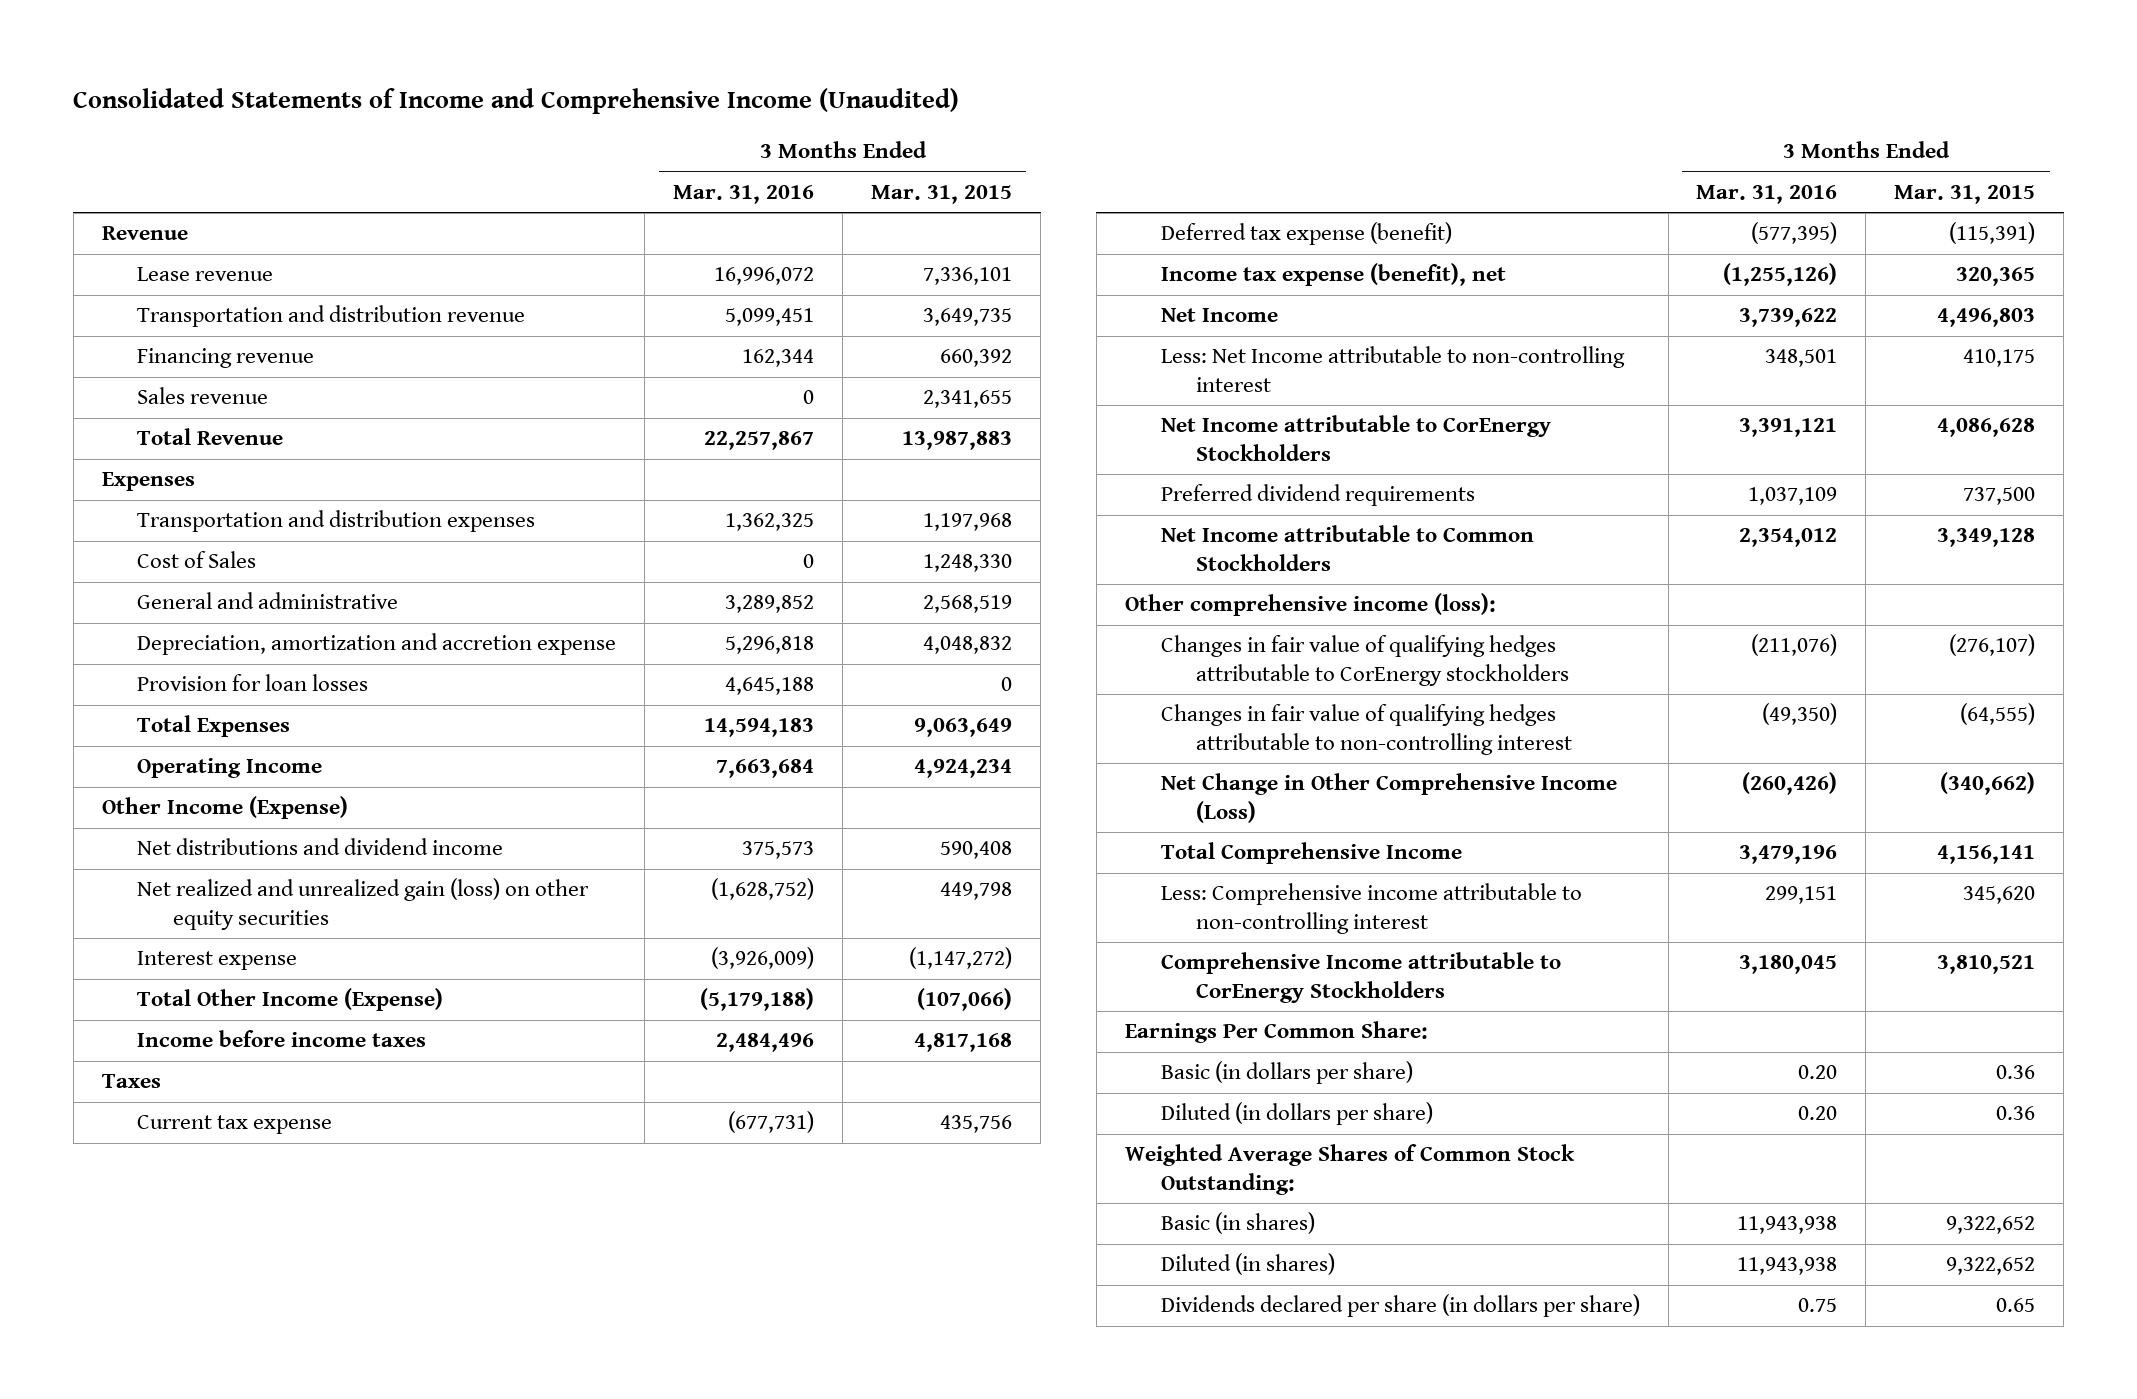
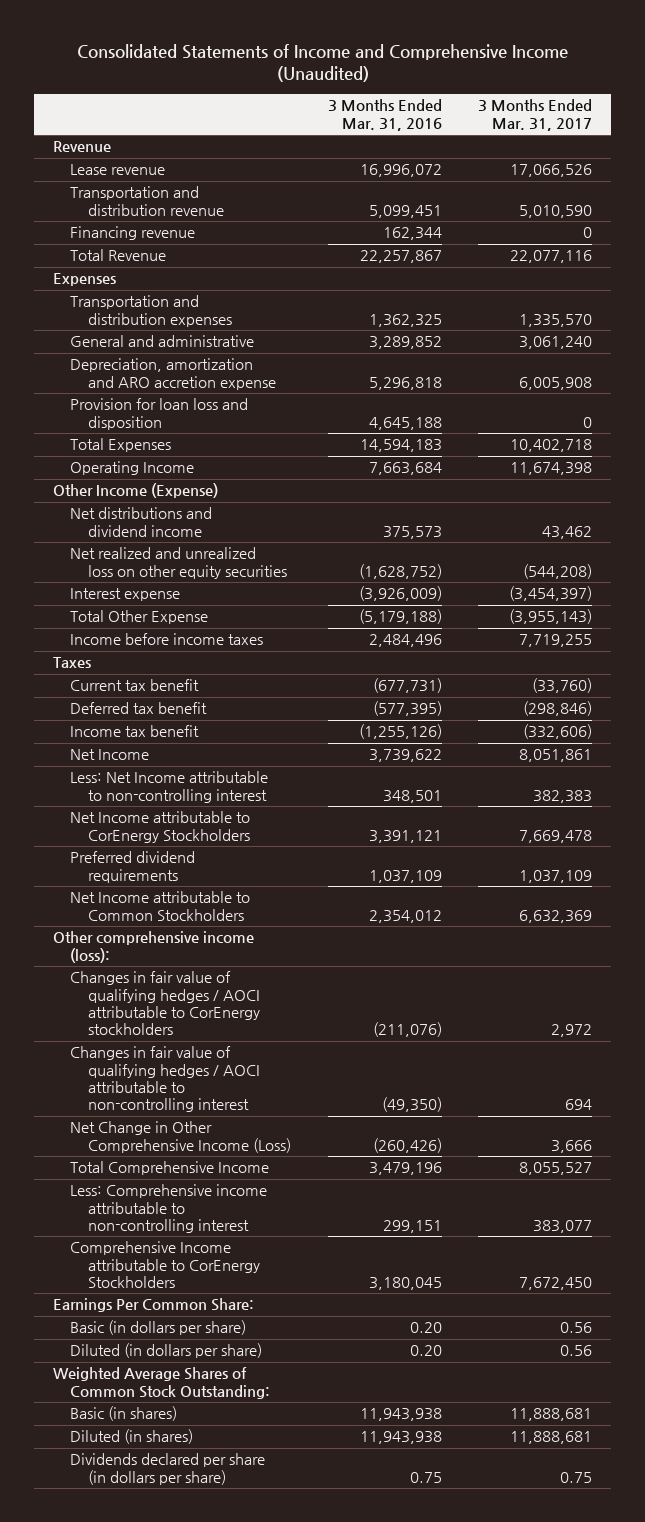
[871,184,1013,204] Mar. 31, 2015 -> none
none -> [478,99,593,131] 3 Months Ended Mar. 31, 2017
[137,387,269,405] Sales revenue -> none
[137,551,257,569] Cost of Sales -> none
[137,633,617,656] Depreciation, amortization and accretion expense -> [70,358,276,390] Depreciation, amortization and ARO accretion expense
[137,674,369,692] Provision for loan losses -> [70,398,249,430] Provision for loan loss and disposition
[137,878,590,930] Net realized and unrealized gain (loss) on other equity securities -> [70,547,287,579] Net realized and unrealized loss on other equity securities
[137,988,444,1012] Total Other Income (Expense) -> [70,610,209,625] Total Other Expense
[137,1115,333,1135] Current tax expense -> [70,679,200,692] Current tax benefit
[1160,222,1452,246] Deferred tax expense (benefit) -> [70,702,208,715] Deferred tax benefit
[1160,263,1506,287] Income tax expense (benefit), net -> [70,725,200,738] Income tax benefit
[1160,635,1570,686] Changes in fair value of qualifying hedges attributable to CorEnergy stockholders -> [70,971,260,1036] Changes in fair value of qualifying hedges / AOCI attributable to CorEnergy stockholders
[1160,704,1573,755] Changes in fair value of qualifying hedges attributable to non-controlling interest -> [70,1046,260,1113] Changes in fair value of qualifying hedges / AOCI attributable to non-controlling interest

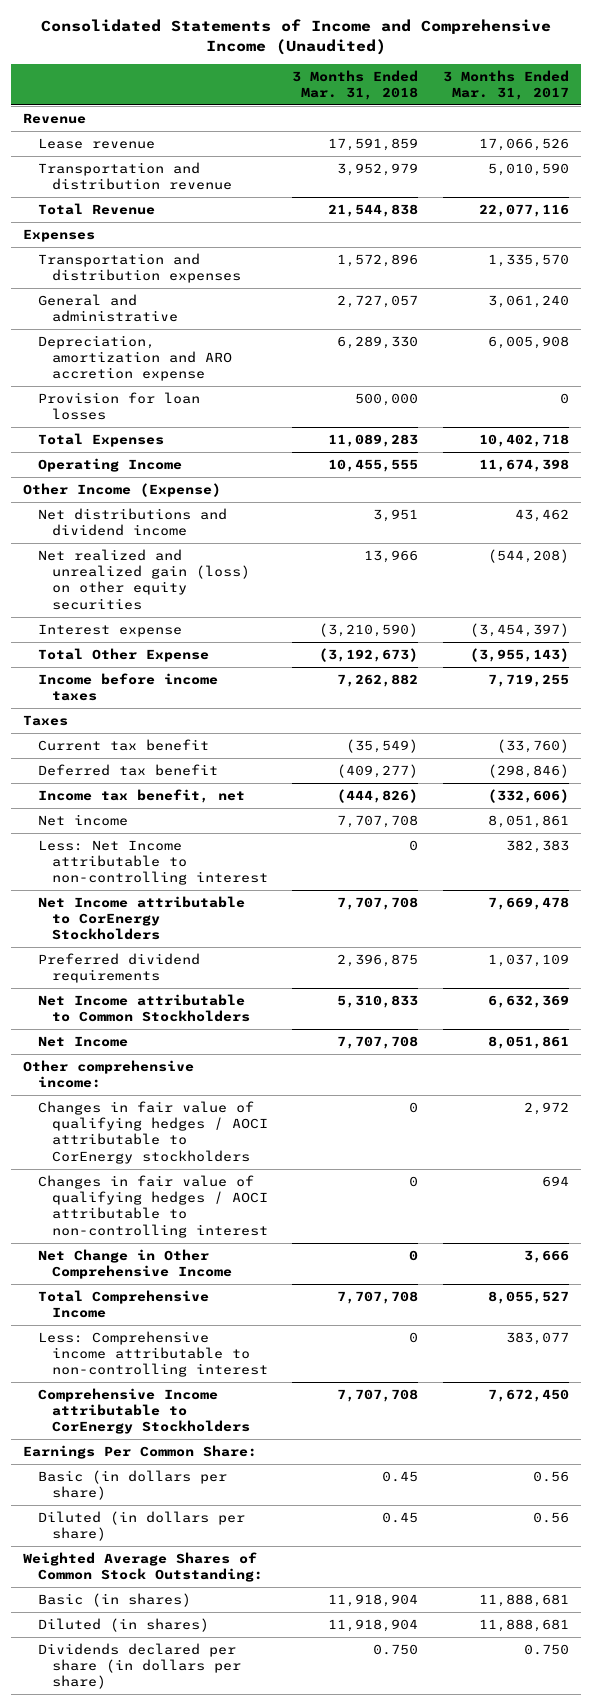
[327,99,442,131] 3 Months Ended Mar. 31, 2016 -> none
none -> [292,69,419,100] 3 Months Ended Mar. 31, 2018
[70,226,196,241] Financing revenue -> none
[70,398,249,430] Provision for loan loss and disposition -> [37,391,200,421] Provision for loan losses
[70,547,287,579] Net realized and unrealized loss on other equity securities -> [37,548,251,610] Net realized and unrealized gain (loss) on other equity securities
[70,725,200,738] Income tax benefit -> [37,788,245,803] Income tax benefit, net
none -> [37,813,128,826] Net income
[70,749,150,761] Net Income -> [37,1035,128,1047] Net Income
[52,931,254,963] Other comprehensive income (loss): -> [23,1059,195,1089] Other comprehensive income:
[70,1121,291,1153] Net Change in Other Comprehensive Income (Loss) -> [37,1248,233,1280] Net Change in Other Comprehensive Income
[560,1471,593,1483] 0.75 -> [523,1643,569,1655] 0.750

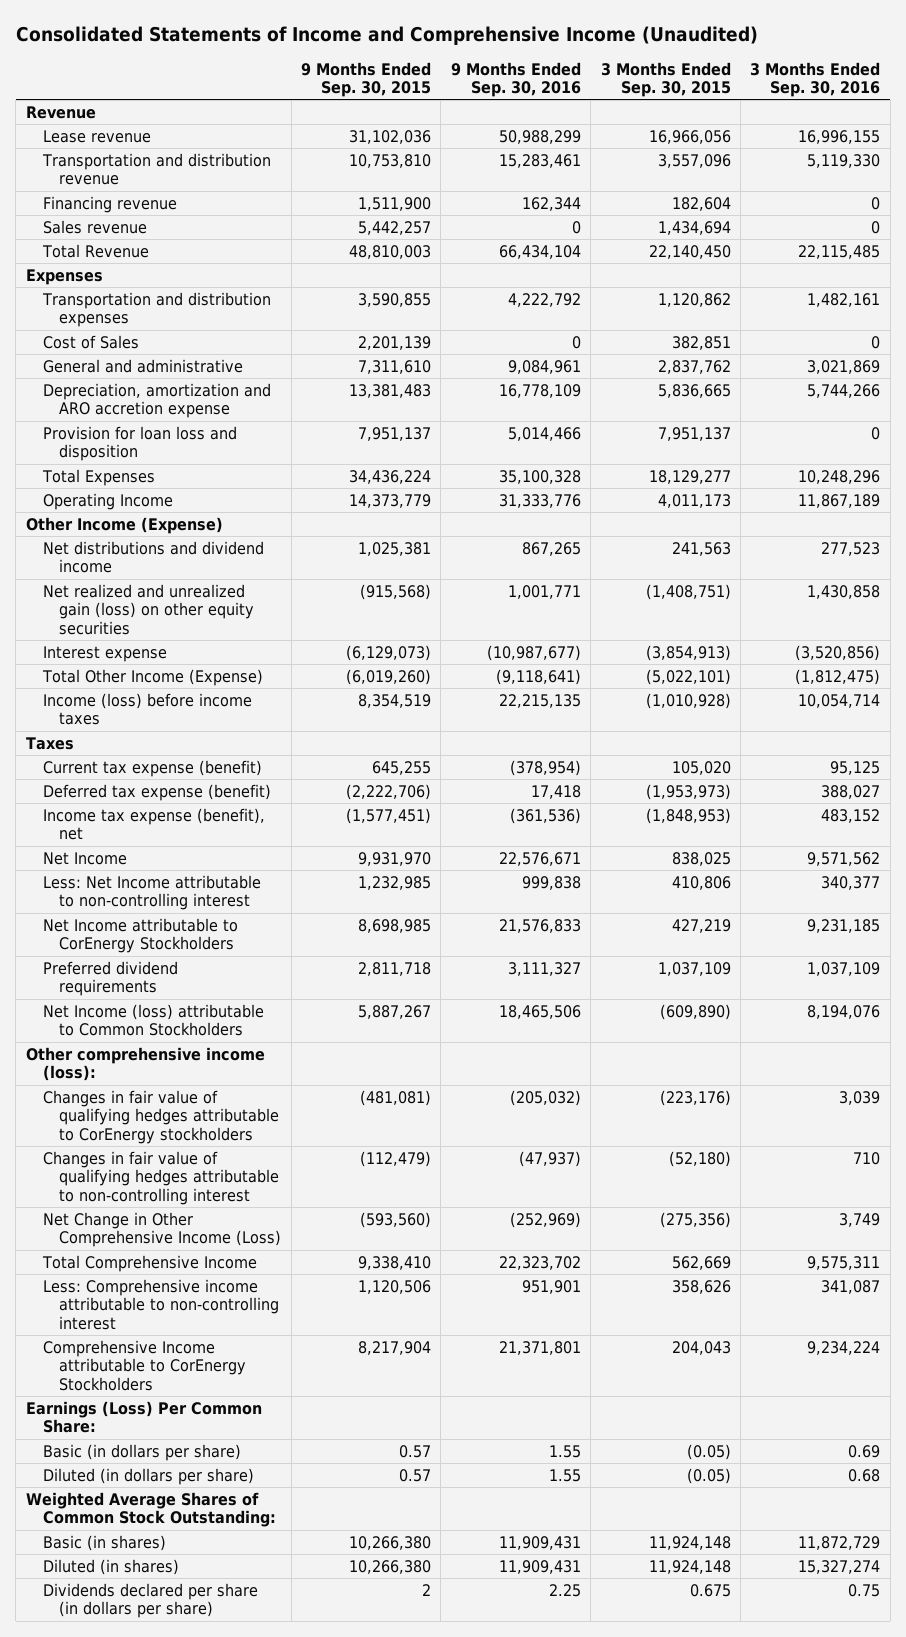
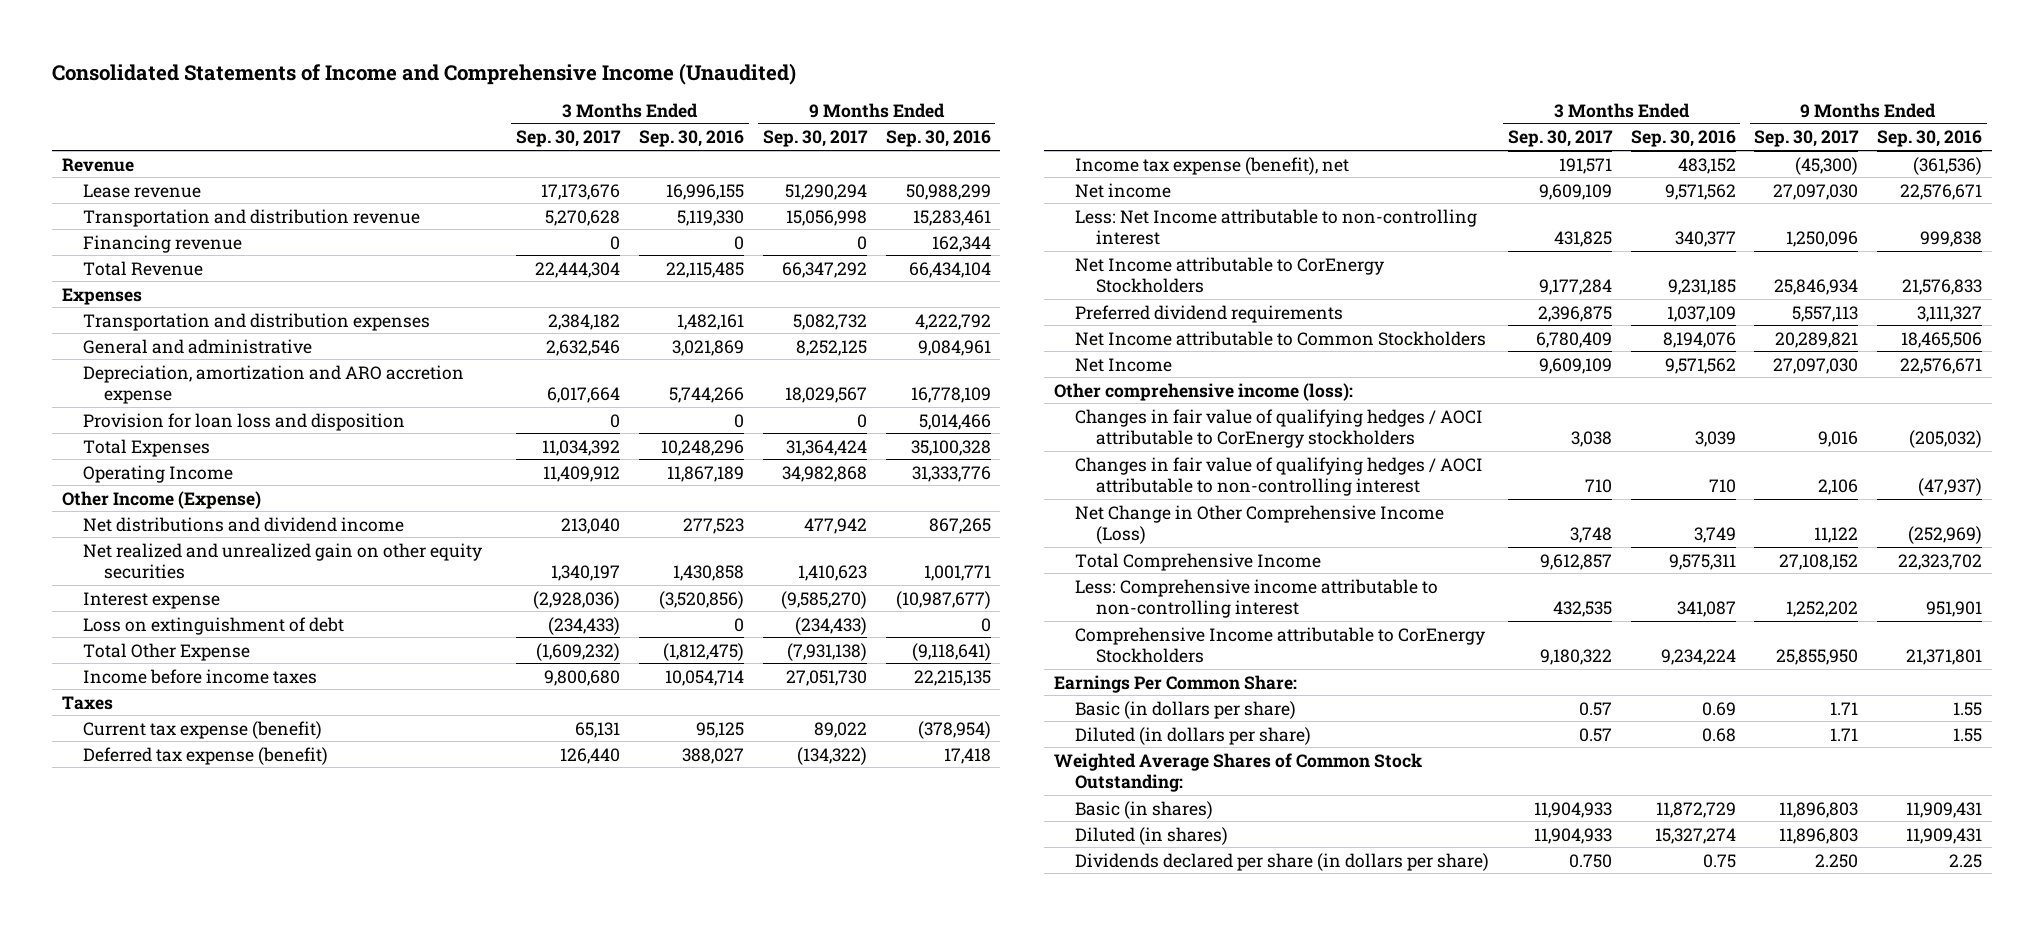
[301,61,432,98] 9 Months Ended Sep. 30, 2015 -> none
[600,61,731,98] 3 Months Ended Sep. 30, 2015 -> none
none -> [515,130,621,148] Sep. 30, 2017
none -> [762,130,868,148] Sep. 30, 2017
[42,220,147,235] Sales revenue -> none
[42,335,139,350] Cost of Sales -> none
[42,584,255,635] Net realized and unrealized gain (loss) on other equity securities -> [83,542,483,580] Net realized and unrealized gain on other equity securities
none -> [83,616,345,635] Loss on extinguishment of debt
[41,669,263,687] Total Other Income (Expense) -> [83,642,251,661] Total Other Expense
[42,693,252,726] Income (loss) before income taxes -> [83,668,318,684] Income before income taxes
none -> [1074,182,1171,198] Net income
[42,1004,264,1037] Net Income (loss) attributable to Common Stockholders -> [1074,330,1486,346] Net Income attributable to Common Stockholders
[42,852,127,866] Net Income -> [1074,357,1172,372] Net Income
[42,1090,280,1144] Changes in fair value of qualifying hedges attributable to CorEnergy stockholders -> [1074,408,1483,449] Changes in fair value of qualifying hedges / AOCI attributable to CorEnergy stockholders
[42,1151,280,1205] Changes in fair value of qualifying hedges attributable to non-controlling interest -> [1074,456,1483,497] Changes in fair value of qualifying hedges / AOCI attributable to non-controlling interest
[25,1401,262,1434] Earnings (Loss) Per Common Share: -> [1053,674,1297,693] Earnings Per Common Share:

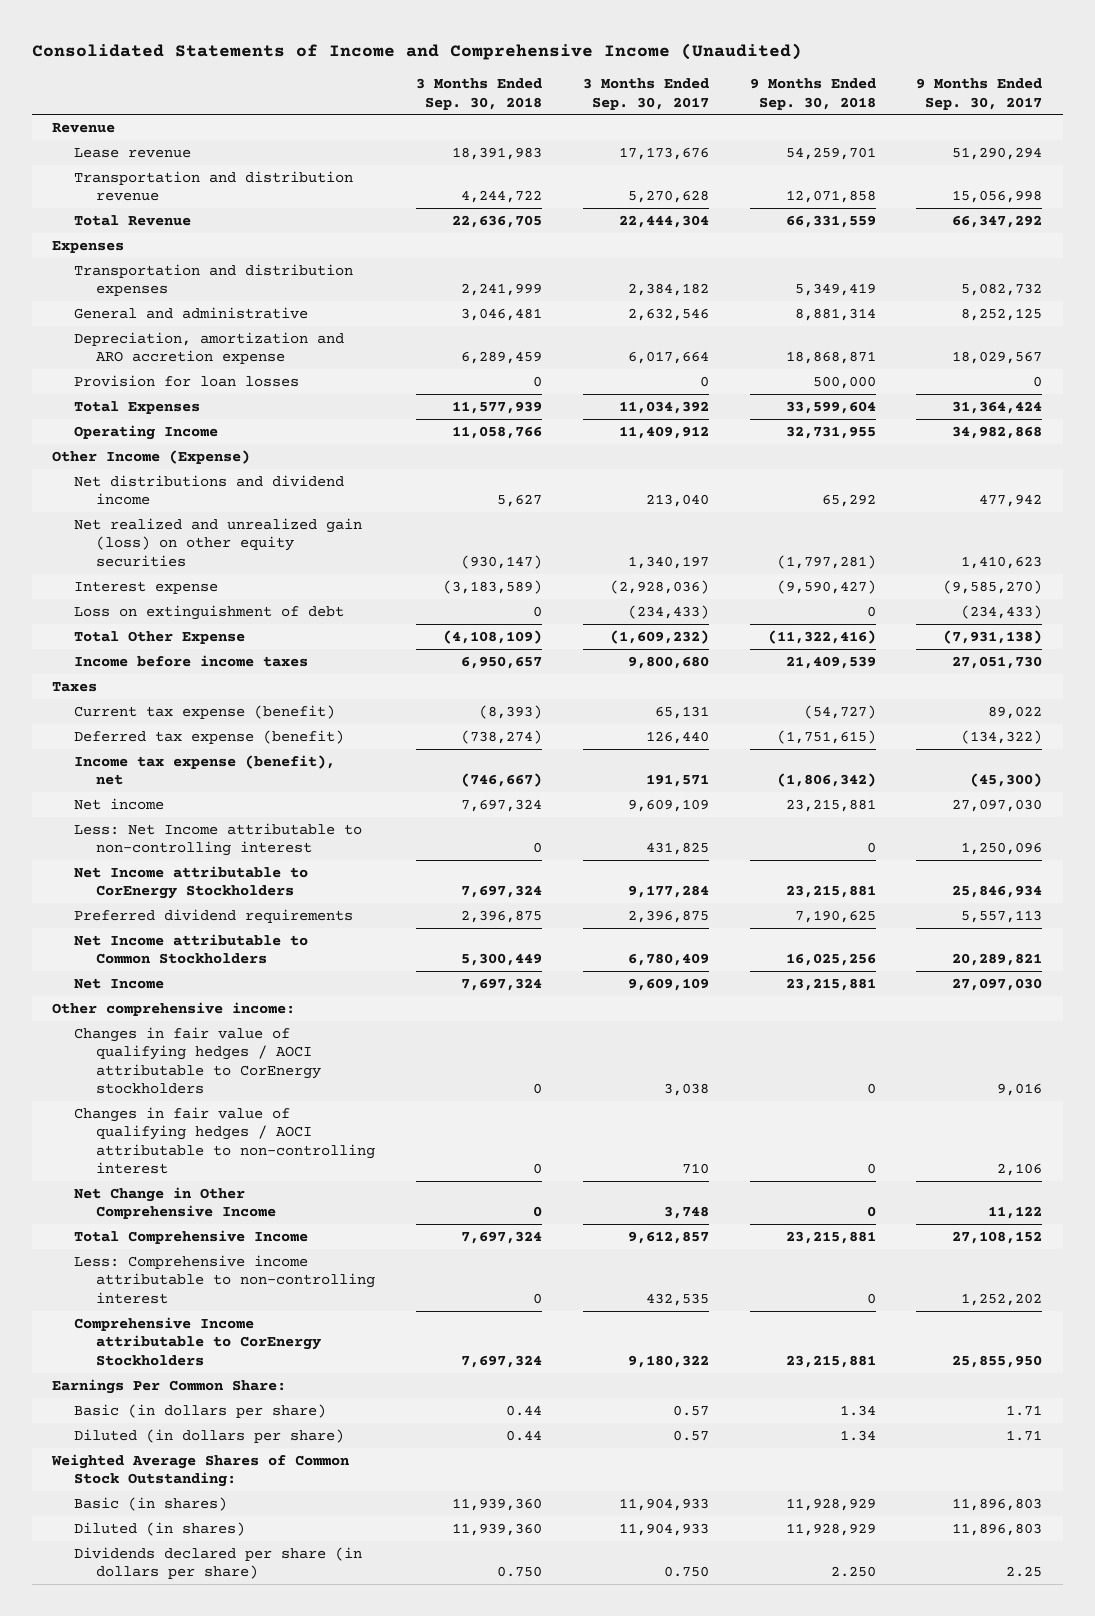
[638,130,744,148] Sep. 30, 2016 -> none
[885,130,991,148] Sep. 30, 2016 -> none
none -> [415,78,542,110] 3 Months Ended Sep. 30, 2018
none -> [749,78,876,110] 9 Months Ended Sep. 30, 2018
[83,234,243,253] Financing revenue -> none
[83,412,406,431] Provision for loan loss and disposition -> [74,374,300,387] Provision for loan losses
[83,542,483,580] Net realized and unrealized gain on other equity securities -> [74,517,363,567] Net realized and unrealized gain (loss) on other equity securities
[1053,382,1353,401] Other comprehensive income (loss): -> [52,1001,296,1016] Other comprehensive income:
[1074,504,1444,545] Net Change in Other Comprehensive Income (Loss) -> [74,1186,277,1220] Net Change in Other Comprehensive Income
[1815,853,1859,868] 2.250 -> [1006,1566,1043,1578] 2.25

